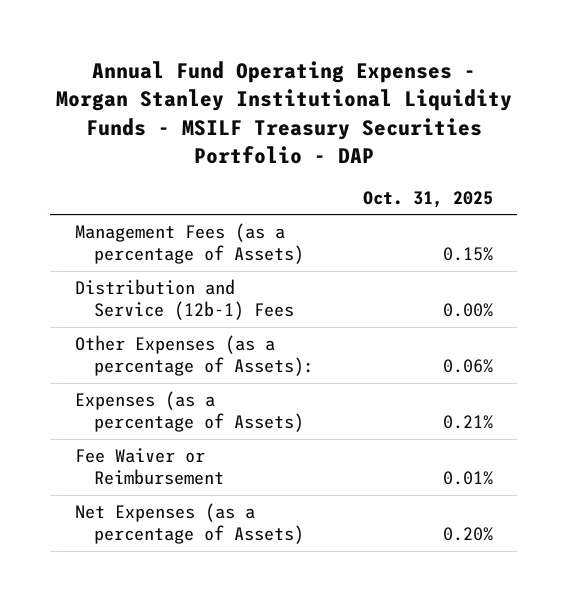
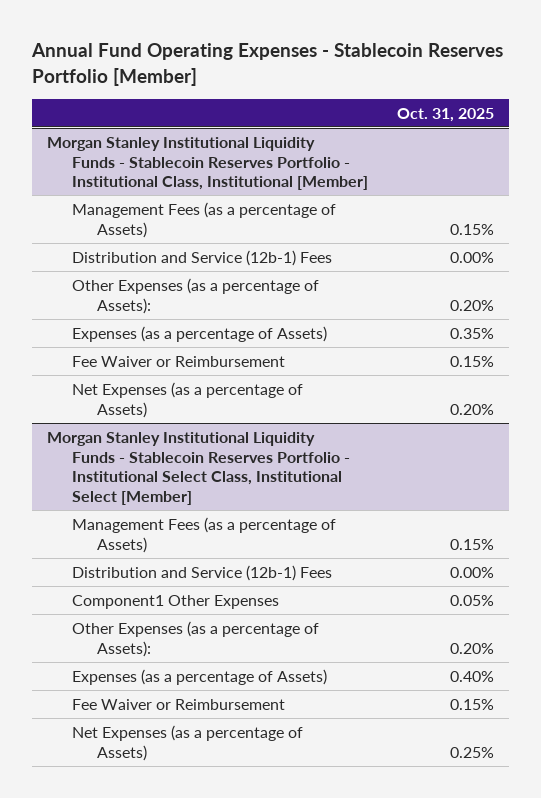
[55,61,512,164] Annual Fund Operating Expenses - Morgan Stanley Institutional Liquidity Funds - MSILF Treasury Securities Portfolio - DAP -> [31,43,504,86] Annual Fund Operating Expenses - Stablecoin Reserves Portfolio [Member]
none -> [47,136,368,191] Morgan Stanley Institutional Liquidity Funds - Stablecoin Reserves Portfolio - Institutional Class, Institutional [Member]
[442,359,493,374] 0.06% -> [450,299,495,311] 0.20%
[442,415,493,430] 0.21% -> [450,327,495,339] 0.35%
[442,471,493,486] 0.01% -> [450,355,495,367] 0.15%
none -> [47,431,350,505] Morgan Stanley Institutional Liquidity Funds - Stablecoin Reserves Portfolio - Institutional Select Class, Institutional Select [Member]
none -> [71,516,336,553] Management Fees (as a percentage of Assets)
none -> [71,564,332,581] Distribution and Service (12b-1) Fees
none -> [71,594,279,609] Component1 Other Expenses
none -> [71,620,319,657] Other Expenses (as a percentage of Assets):
none -> [71,668,327,685] Expenses (as a percentage of Assets)
none -> [71,698,285,710] Fee Waiver or Reimbursement
none -> [71,724,303,761] Net Expenses (as a percentage of Assets)

